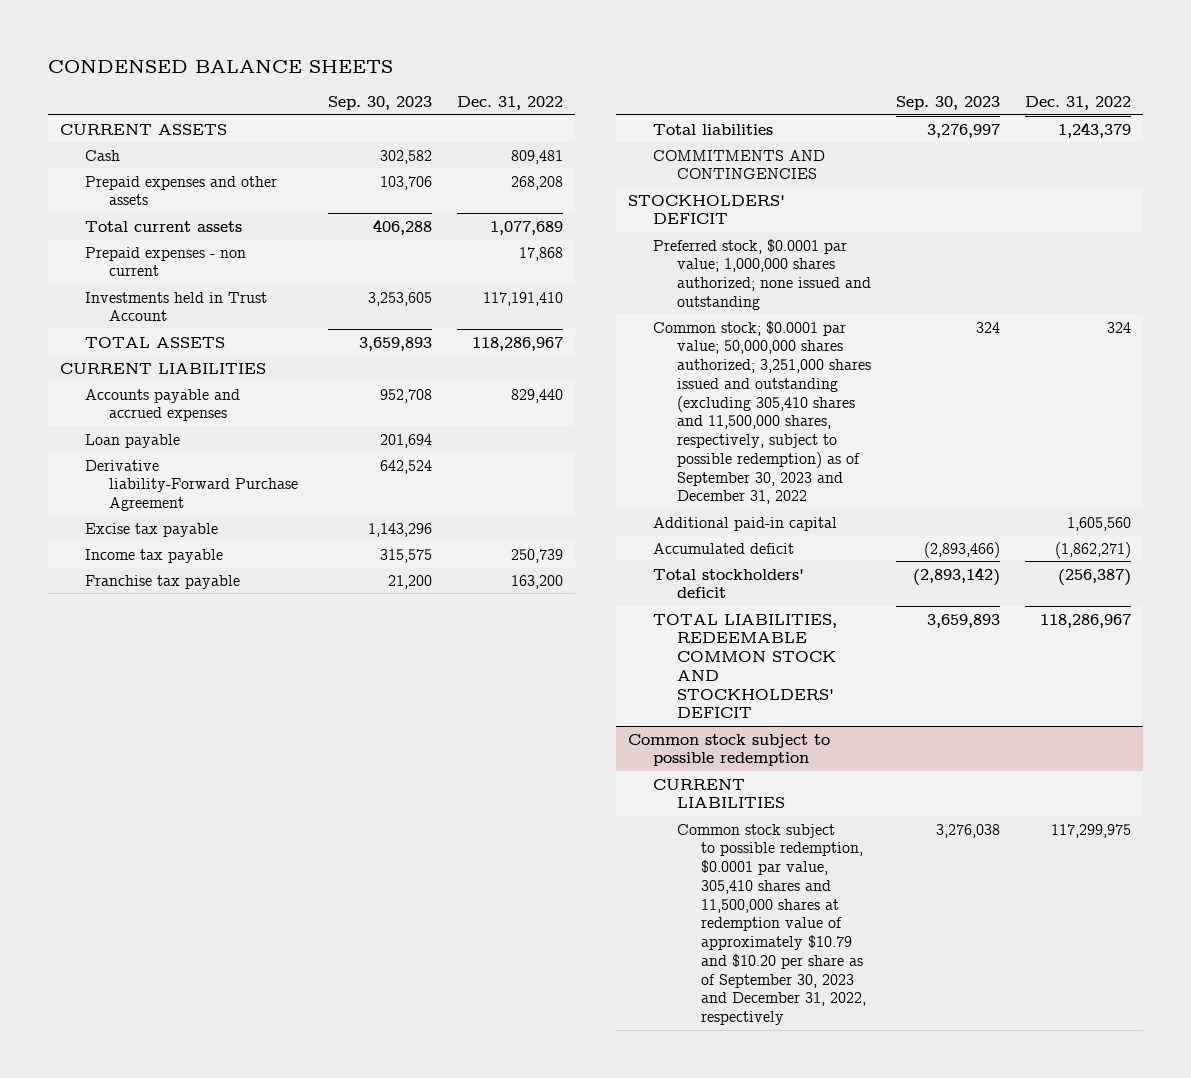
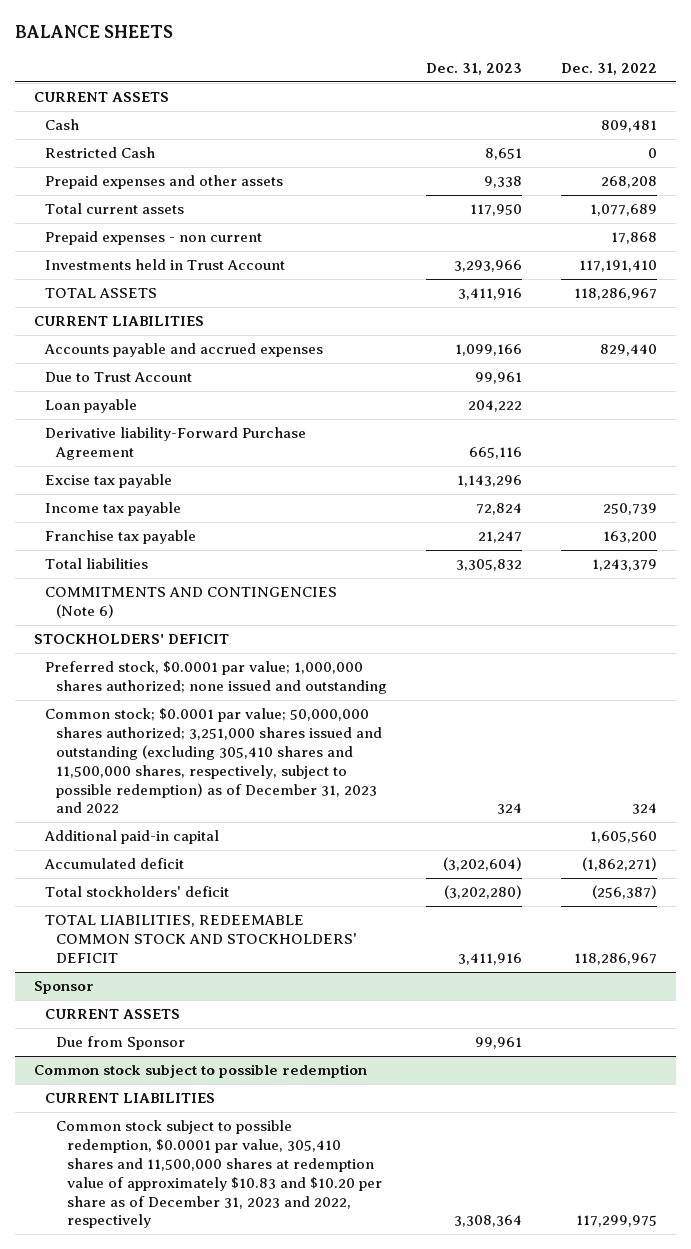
[47,59,393,73] CONDENSED BALANCE SHEETS -> [14,25,173,39] BALANCE SHEETS
[327,96,432,111] Sep. 30, 2023 -> none
none -> [425,62,522,75] Dec. 31, 2023
none -> [45,147,156,159] Restricted Cash
none -> [45,372,193,383] Due to Trust Account
[652,149,825,180] COMMITMENTS AND CONTINGENCIES -> [45,587,338,619] COMMITMENTS AND CONTINGENCIES (Note 6)
[652,320,871,505] Common stock; $0.0001 par value; 50,000,000 shares authorized; 3,251,000 shares issued and outstanding (excluding 305,410 shares and 11,500,000 shares, respectively, subject to possible redemption) as of September 30, 2023 and December 31, 2022 -> [45,708,383,814] Common stock; $0.0001 par value; 50,000,000 shares authorized; 3,251,000 shares issued and outstanding (excluding 305,410 shares and 11,500,000 shares, respectively, subject to possible redemption) as of December 31, 2023 and 2022
none -> [34,981,95,995] Sponsor
none -> [45,1009,181,1020] CURRENT ASSETS
none -> [56,1036,186,1051] Due from Sponsor
[676,823,867,1026] Common stock subject to possible redemption, $0.0001 par value, 305,410 shares and 11,500,000 shares at redemption value of approximately $10.79 and $10.20 per share as of September 30, 2023 and December 31, 2022, respectively -> [56,1120,382,1229] Common stock subject to possible redemption, $0.0001 par value, 305,410 shares and 11,500,000 shares at redemption value of approximately $10.83 and $10.20 per share as of December 31, 2023 and 2022, respectively

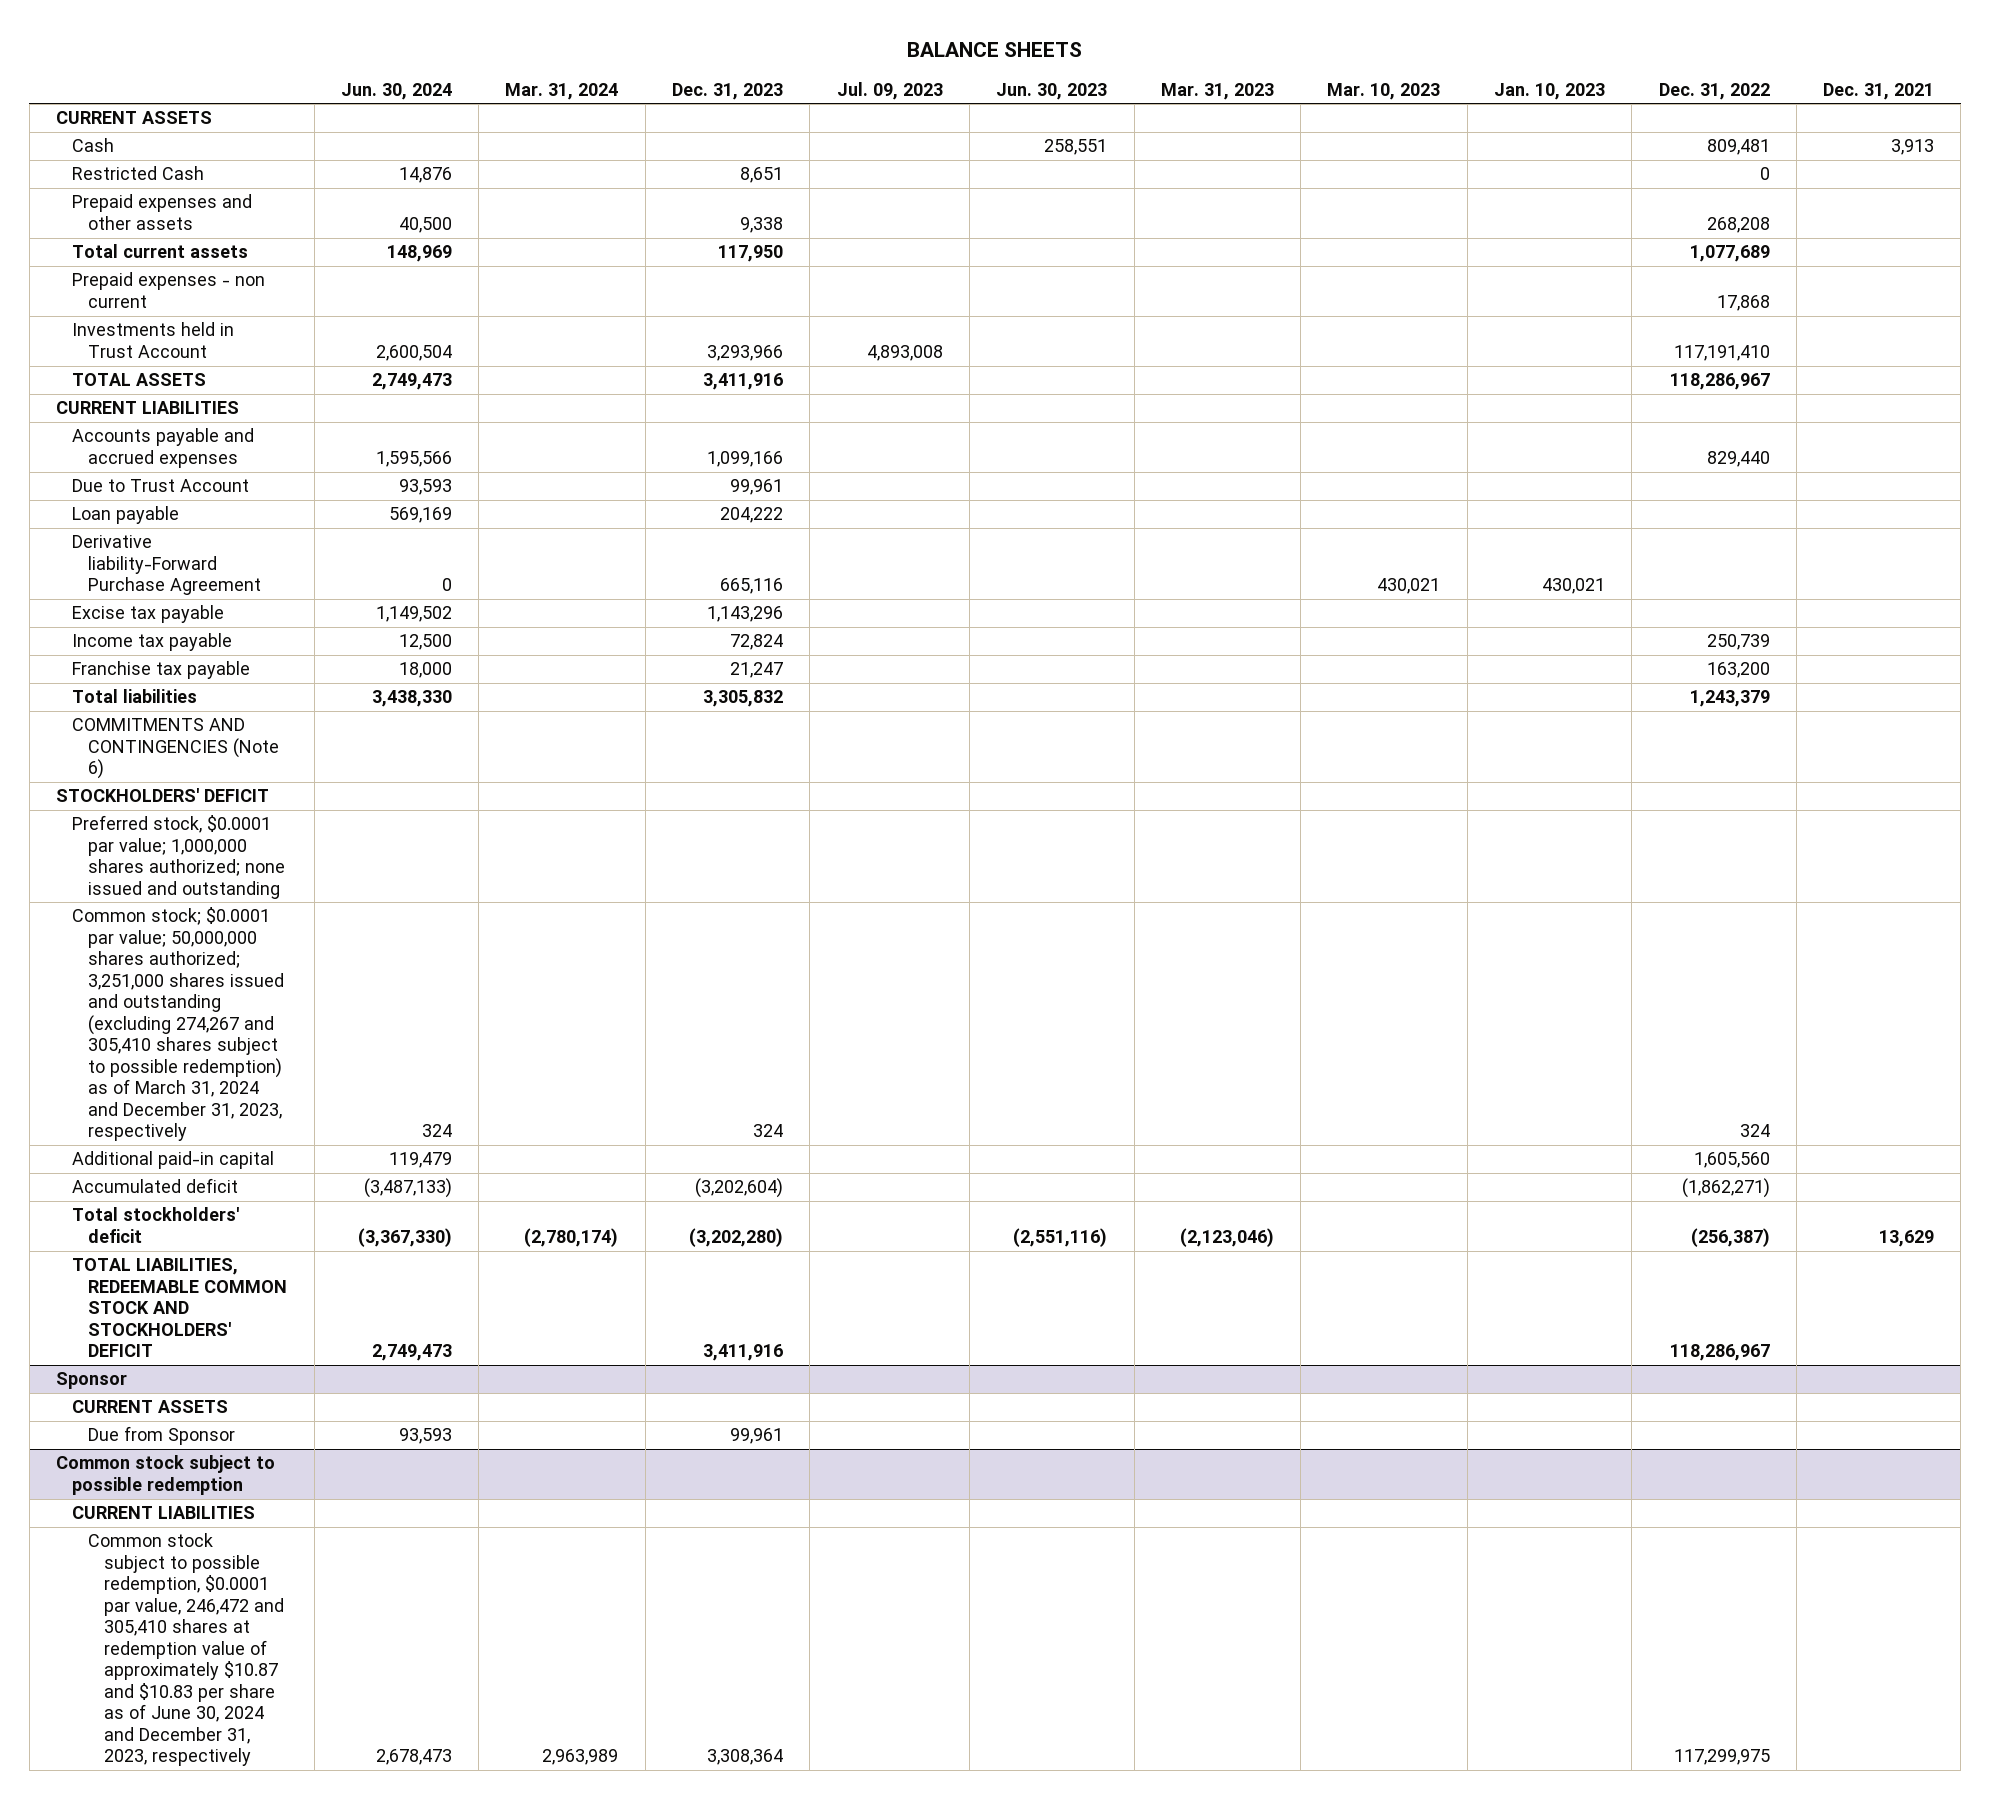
none -> [340,82,452,100] Jun. 30, 2024
none -> [505,82,619,100] Mar. 31, 2024
none -> [836,81,943,100] Jul. 09, 2023
none -> [996,82,1108,100] Jun. 30, 2023
none -> [1160,82,1274,100] Mar. 31, 2023
none -> [1327,82,1441,100] Mar. 10, 2023
none -> [1494,82,1606,100] Jan. 10, 2023
none -> [1823,82,1935,100] Dec. 31, 2021
[45,708,383,814] Common stock; $0.0001 par value; 50,000,000 shares authorized; 3,251,000 shares issued and outstanding (excluding 305,410 shares and 11,500,000 shares, respectively, subject to possible redemption) as of December 31, 2023 and 2022 -> [72,907,285,1142] Common stock; $0.0001 par value; 50,000,000 shares authorized; 3,251,000 shares issued and outstanding (excluding 274,267 and 305,410 shares subject to possible redemption) as of March 31, 2024 and December 31, 2023, respectively
[56,1120,382,1229] Common stock subject to possible redemption, $0.0001 par value, 305,410 shares and 11,500,000 shares at redemption value of approximately $10.83 and $10.20 per share as of December 31, 2023 and 2022, respectively -> [88,1533,285,1767] Common stock subject to possible redemption, $0.0001 par value, 246,472 and 305,410 shares at redemption value of approximately $10.87 and $10.83 per share as of June 30, 2024 and December 31, 2023, respectively

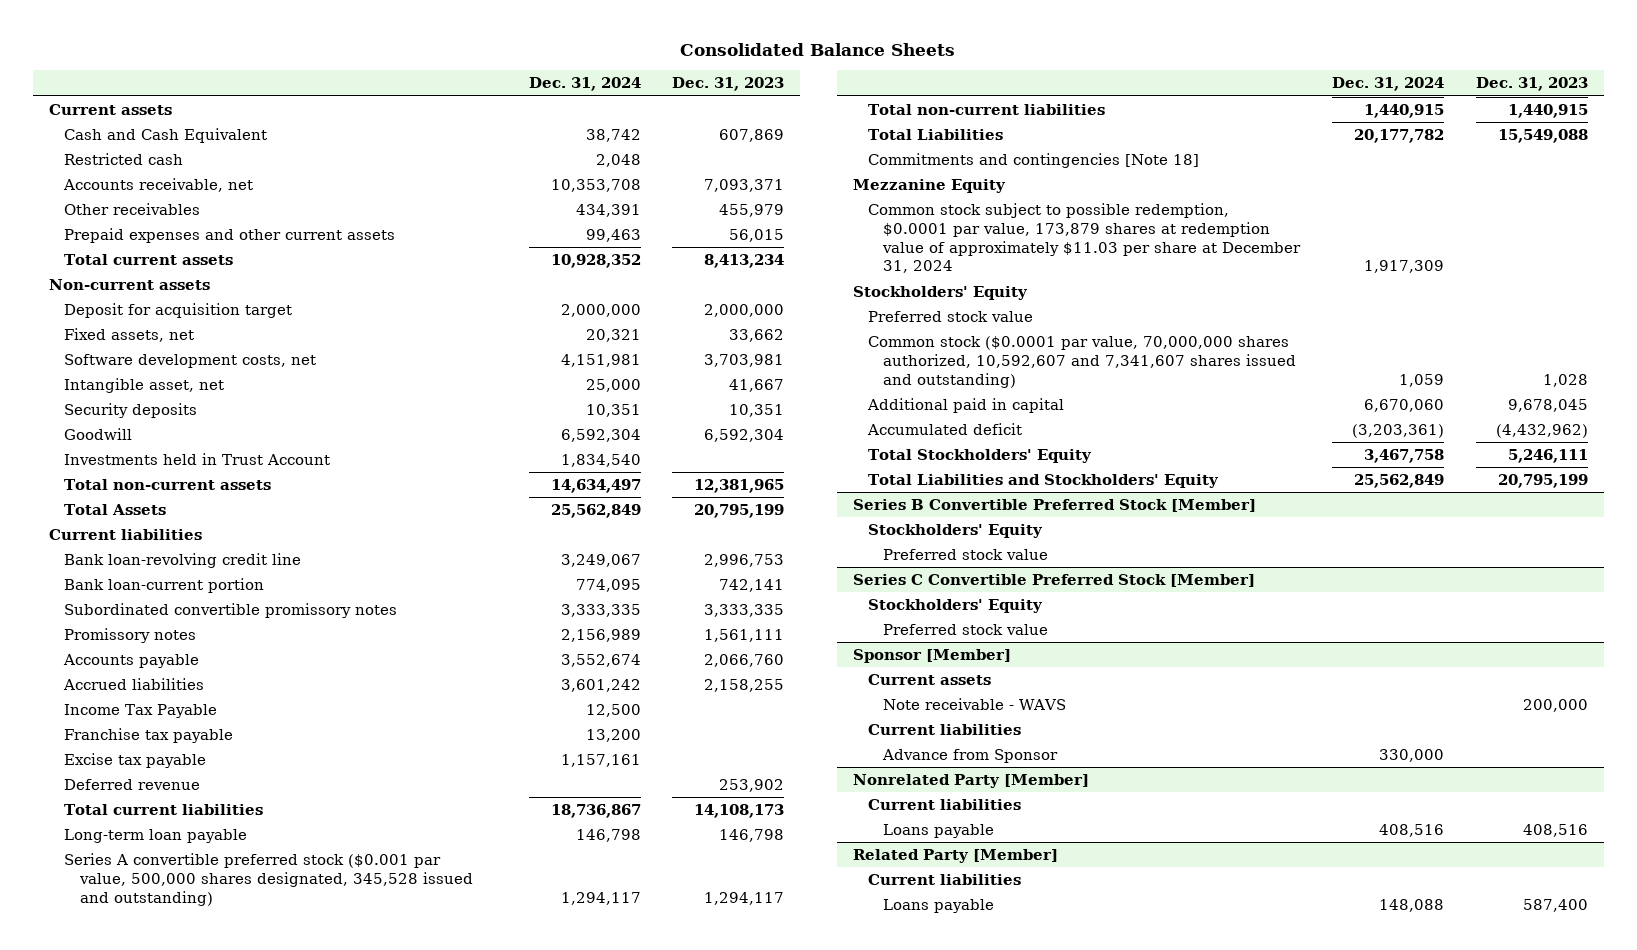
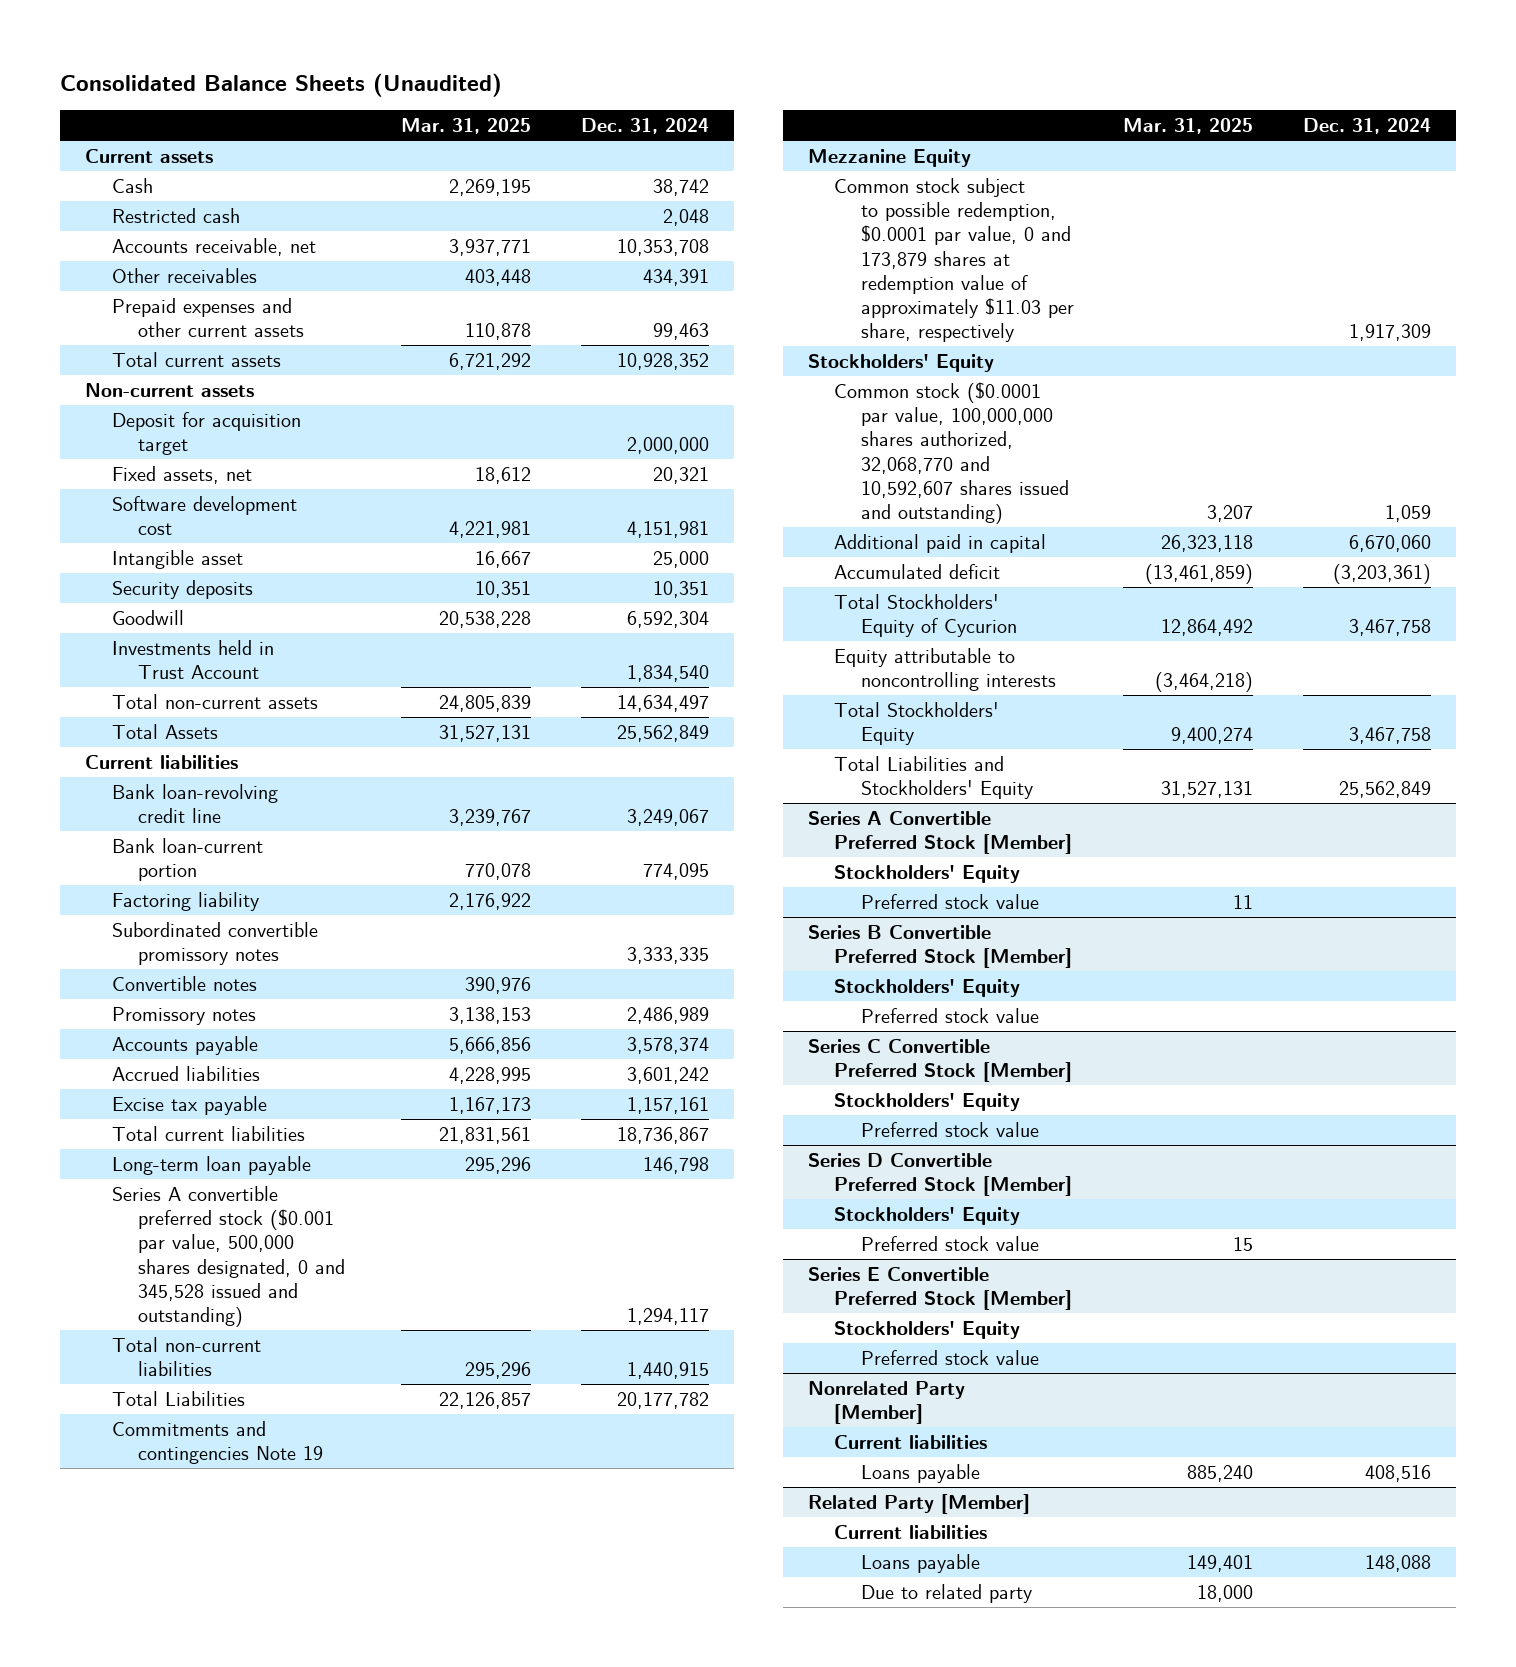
[680,42,956,56] Consolidated Balance Sheets -> [60,72,503,97] Consolidated Balance Sheets (Unaudited)
[672,77,785,92] Dec. 31, 2023 -> none
none -> [400,118,531,135] Mar. 31, 2025
[64,128,268,144] Cash and Cash Equivalent -> [111,177,153,193] Cash
[64,354,317,369] Software development costs, net -> [111,495,297,536] Software development cost
[64,378,225,394] Intangible asset, net -> [111,549,243,569] Intangible asset
none -> [111,891,259,911] Factoring liability
none -> [111,975,257,991] Convertible notes
[560,629,641,643] 2,156,989 -> [626,1006,709,1024] 2,486,989
[560,654,641,668] 3,552,674 -> [626,1036,709,1054] 3,578,374
[64,704,218,719] Income Tax Payable -> none
[64,728,234,744] Franchise tax payable -> none
[64,779,201,791] Deferred revenue -> none
[64,853,473,906] Series A convertible preferred stock ($0.001 par value, 500,000 shares designated, 345,528 issued and outstanding) -> [111,1185,345,1328] Series A convertible preferred stock ($0.001 par value, 500,000 shares designated, 0 and 345,528 issued and outstanding)
[868,153,1200,169] Commitments and contingencies [Note 18] -> [111,1420,323,1465] Commitments and contingencies Note 19
[868,203,1302,274] Common stock subject to possible redemption, $0.0001 par value, 173,879 shares at redemption value of approximately $11.03 per share at December 31, 2024 -> [834,177,1074,343] Common stock subject to possible redemption, $0.0001 par value, 0 and 173,879 shares at redemption value of approximately $11.03 per share, respectively
[868,311,1034,323] Preferred stock value -> none
[868,336,1297,388] Common stock ($0.0001 par value, 70,000,000 shares authorized, 10,592,607 and 7,341,607 shares issued and outstanding) -> [834,381,1069,525] Common stock ($0.0001 par value, 100,000,000 shares authorized, 32,068,770 and 10,592,607 shares issued and outstanding)
none -> [834,593,1017,638] Total Stockholders' Equity of Cycurion
none -> [834,647,1056,692] Equity attributable to noncontrolling interests
none -> [807,810,1073,855] Series A Convertible Preferred Stock [Member]
none -> [834,864,1021,883] Stockholders' Equity
none -> [860,893,1039,909] Preferred stock value
[852,649,1011,664] Sponsor [Member] -> none
[868,674,992,686] Current assets -> none
[883,698,1067,711] Note receivable - WAVS -> none
[868,724,1022,736] Current liabilities -> none
[882,749,1059,764] Advance from Sponsor -> none
none -> [807,1152,1073,1197] Series D Convertible Preferred Stock [Member]
none -> [834,1206,1021,1225] Stockholders' Equity
none -> [860,1235,1039,1251] Preferred stock value
none -> [807,1266,1073,1311] Series E Convertible Preferred Stock [Member]
none -> [834,1320,1021,1339] Stockholders' Equity
none -> [860,1349,1039,1365] Preferred stock value
none -> [860,1583,1032,1603] Due to related party

